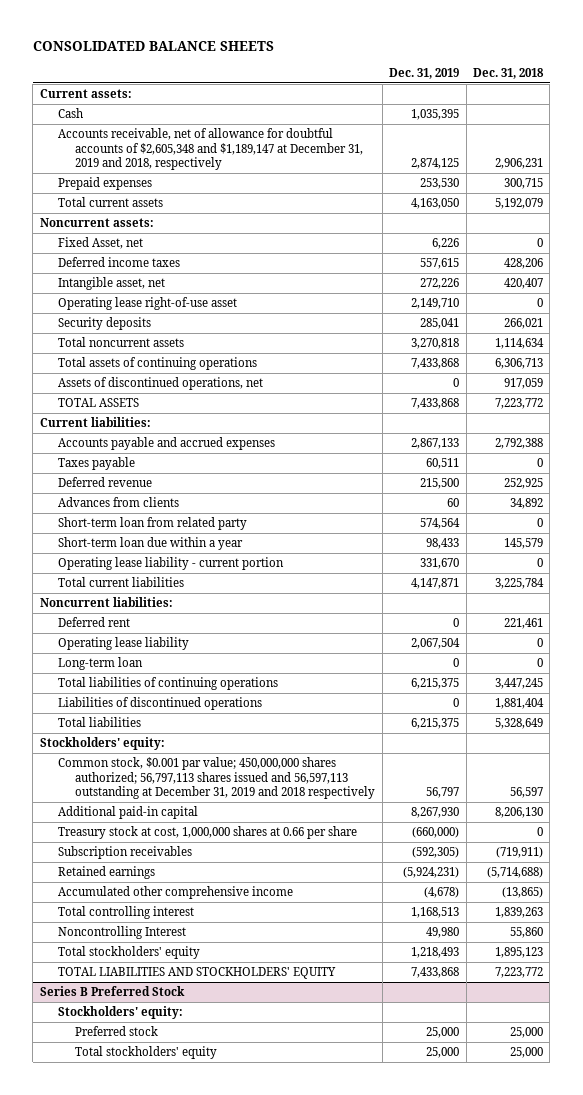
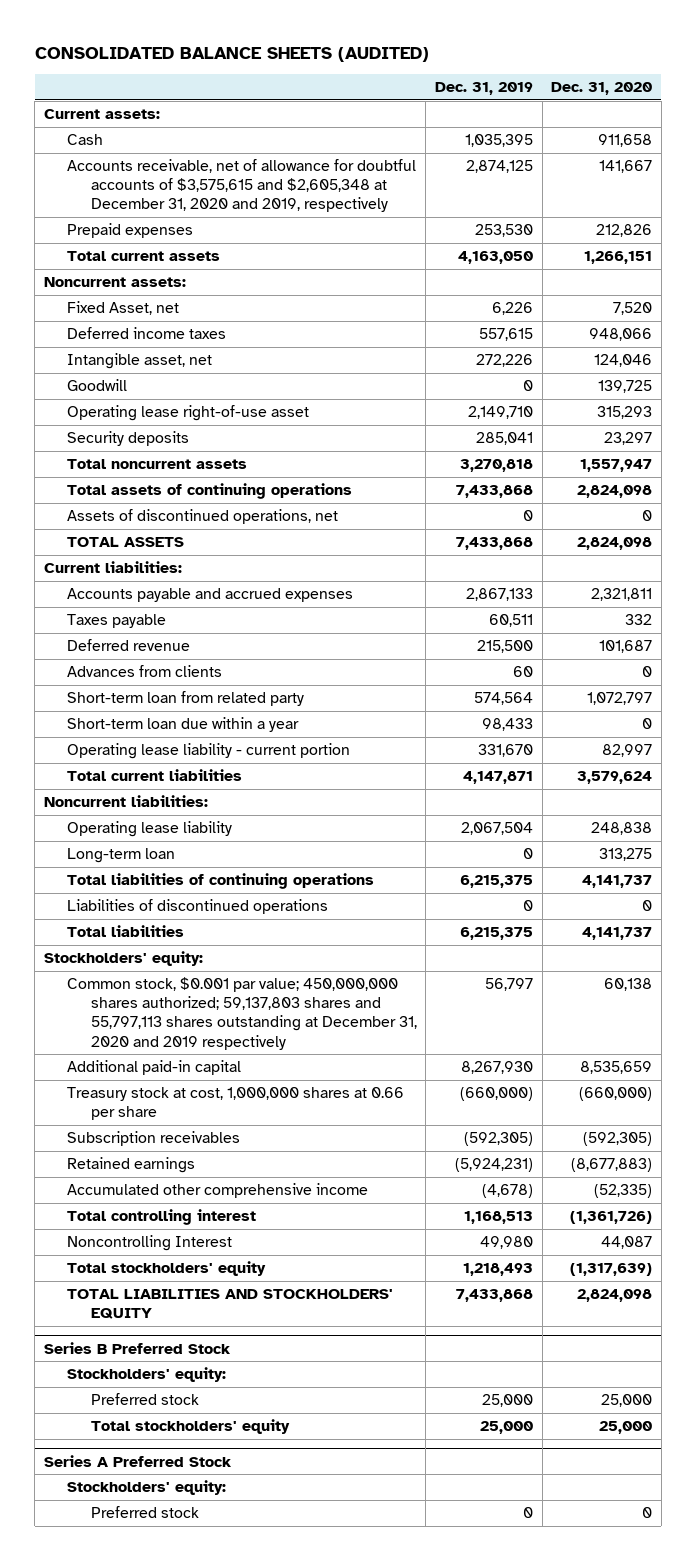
[32,40,274,51] CONSOLIDATED BALANCE SHEETS -> [34,46,429,62] CONSOLIDATED BALANCE SHEETS (AUDITED)
[472,67,544,79] Dec. 31, 2018 -> none
none -> [551,82,653,96] Dec. 31, 2020
[57,128,364,171] Accounts receivable, net of allowance for doubtful accounts of $2,605,348 and $1,189,147 at December 31, 2019 and 2018, respectively -> [67,159,417,213] Accounts receivable, net of allowance for doubtful accounts of $3,575,615 and $2,605,348 at December 31, 2020 and 2019, respectively
none -> [67,379,128,392] Goodwill
[57,617,130,628] Deferred rent -> none
[57,757,376,800] Common stock, $0.001 par value; 450,000,000 shares authorized; 56,797,113 shares issued and 56,597,113 outstanding at December 31, 2019 and 2018 respectively -> [67,977,417,1050] Common stock, $0.001 par value; 450,000,000 shares authorized; 59,137,803 shares and 55,797,113 shares outstanding at December 31, 2020 and 2019 respectively
none -> [44,1454,233,1467] Series A Preferred Stock
none -> [67,1480,227,1496] Stockholders' equity:
none -> [90,1506,199,1519] Preferred stock

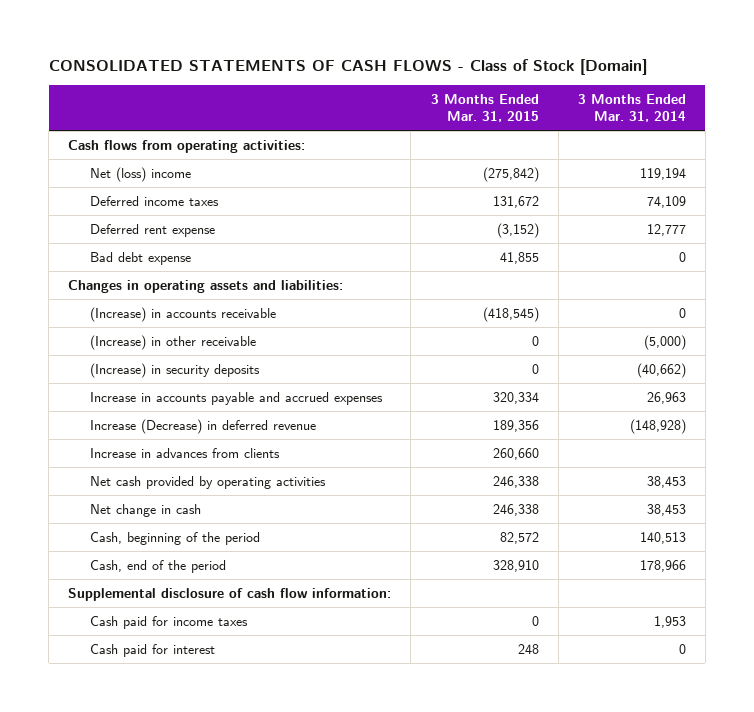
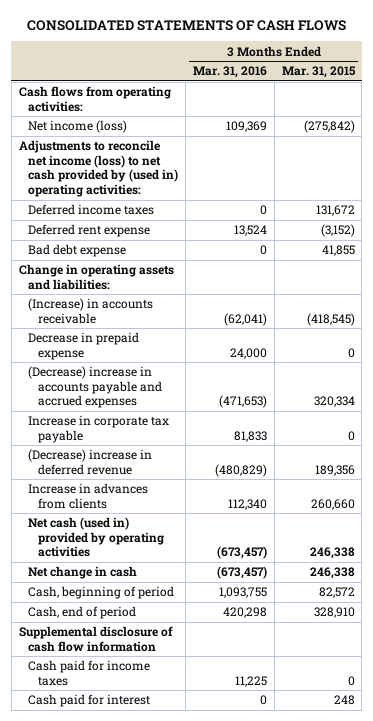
[48,58,647,75] CONSOLIDATED STATEMENTS OF CASH FLOWS - Class of Stock [Domain] -> [26,19,346,31] CONSOLIDATED STATEMENTS OF CASH FLOWS
[577,93,686,123] 3 Months Ended Mar. 31, 2014 -> none
none -> [193,66,268,79] Mar. 31, 2016
[89,166,191,182] Net (loss) income -> [28,120,128,134] Net income (loss)
none -> [18,140,179,197] Adjustments to reconcile net income (loss) to net cash provided by (used in) operating activities:
[68,279,344,293] Changes in operating assets and liabilities: -> [18,264,174,290] Change in operating assets and liabilities:
[89,334,256,350] (Increase) in other receivable -> none
[89,362,260,378] (Increase) in security deposits -> none
none -> [28,332,140,360] Decrease in prepaid expense
[89,391,383,405] Increase in accounts payable and accrued expenses -> [28,366,163,409] (Decrease) increase in accounts payable and accrued expenses
none -> [28,415,170,443] Increase in corporate tax payable
[89,418,316,434] Increase (Decrease) in deferred revenue -> [28,449,153,475] (Decrease) increase in deferred revenue
[89,475,326,489] Net cash provided by operating activities -> [28,517,165,558] Net cash (used in) provided by operating activities
[89,531,260,545] Cash, beginning of the period -> [28,586,175,600] Cash, beginning of period
[89,559,226,573] Cash, end of the period -> [28,606,137,620] Cash, end of period
[68,587,392,601] Supplemental disclosure of cash flow information: -> [18,626,173,652] Supplemental disclosure of cash flow information

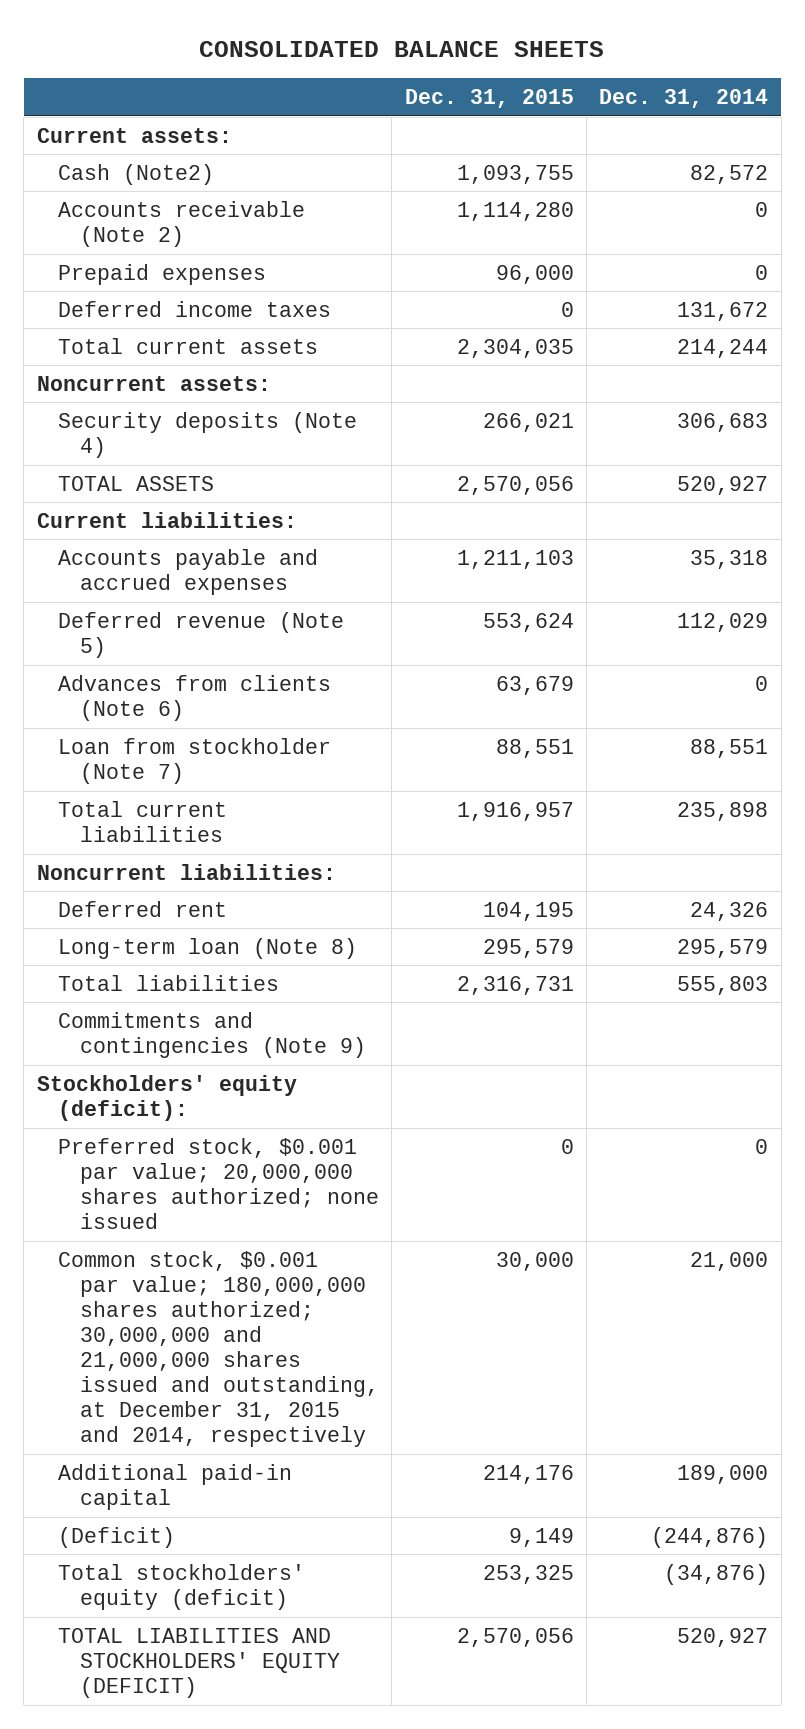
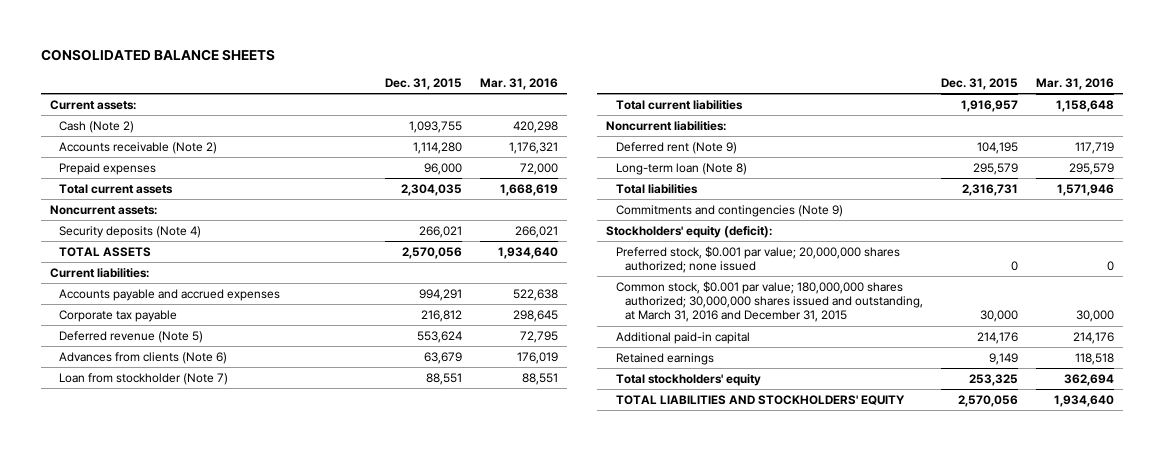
[599,89,769,109] Dec. 31, 2014 -> none
none -> [479,77,558,90] Mar. 31, 2016
[58,163,215,185] Cash (Note2) -> [59,120,135,133] Cash (Note 2)
[58,300,332,317] Deferred income taxes -> none
[456,549,574,569] 1,211,103 -> [418,288,462,301] 994,291
none -> [59,309,178,322] Corporate tax payable
[58,900,228,917] Deferred rent -> [615,141,737,154] Deferred rent (Note 9)
[58,1250,379,1448] Common stock, $0.001 par value; 180,000,000 shares authorized; 30,000,000 and 21,000,000 shares issued and outstanding, at December 31, 2015 and 2014, respectively -> [615,280,923,323] Common stock, $0.001 par value; 180,000,000 shares authorized; 30,000,000 shares issued and outstanding, at March 31, 2016 and December 31, 2015
[58,1526,176,1548] (Deficit) -> [615,352,714,365] Retained earnings
[58,1563,306,1610] Total stockholders' equity (deficit) -> [615,373,761,386] Total stockholders' equity
[58,1627,340,1698] TOTAL LIABILITIES AND STOCKHOLDERS' EQUITY (DEFICIT) -> [615,394,905,405] TOTAL LIABILITIES AND STOCKHOLDERS' EQUITY

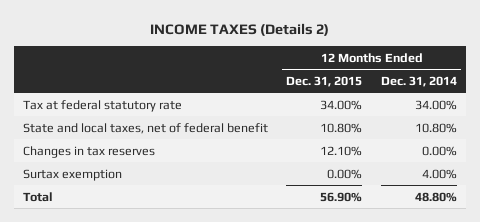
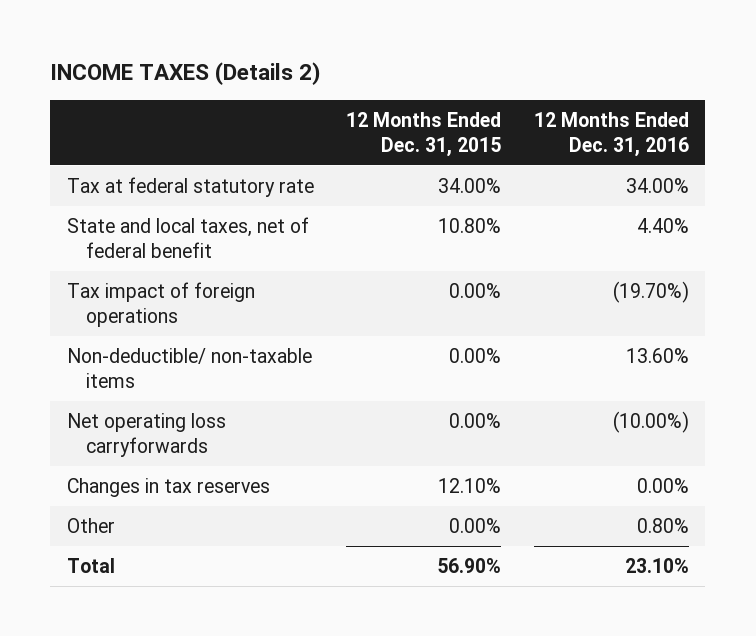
[380,75,457,87] Dec. 31, 2014 -> none
none -> [534,111,690,157] 12 Months Ended Dec. 31, 2016
none -> [66,281,255,327] Tax impact of foreign operations
none -> [66,347,312,388] Non-deductible/ non-taxable items
none -> [66,412,226,457] Net operating loss carryforwards
[23,168,123,181] Surtax exemption -> [66,517,115,533] Other

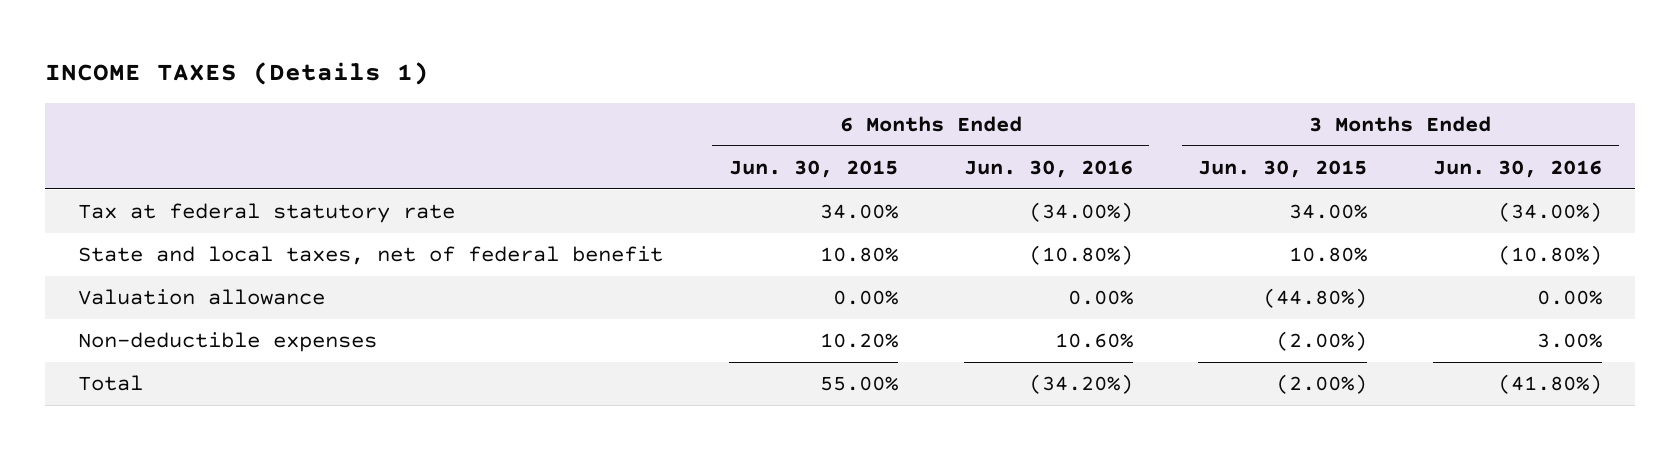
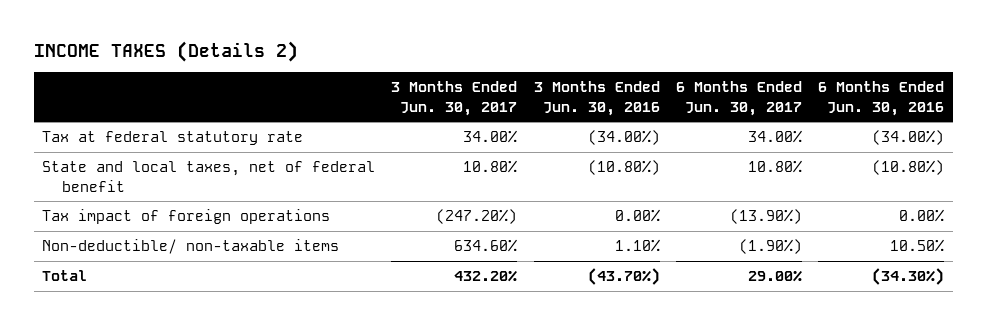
[45,62,430,86] INCOME TAXES (Details 1) -> [33,41,298,63] INCOME TAXES (Details 2)
[728,160,898,179] Jun. 30, 2015 -> none
[1198,160,1368,179] Jun. 30, 2015 -> none
none -> [391,81,518,116] 3 Months Ended Jun. 30, 2017
none -> [675,81,802,116] 6 Months Ended Jun. 30, 2017
[78,289,326,306] Valuation allowance -> none
none -> [41,209,330,225] Tax impact of foreign operations
[78,332,378,353] Non-deductible expenses -> [41,239,339,255] Non-deductible/ non-taxable items
[1054,333,1133,349] 10.60% -> [890,239,945,253] 10.50%
[1537,333,1603,349] 3.00% -> [614,239,660,253] 1.10%
[1028,374,1133,395] (34.20%) -> [872,268,945,286] (34.30%)
[1498,374,1603,395] (41.80%) -> [587,268,660,286] (43.70%)

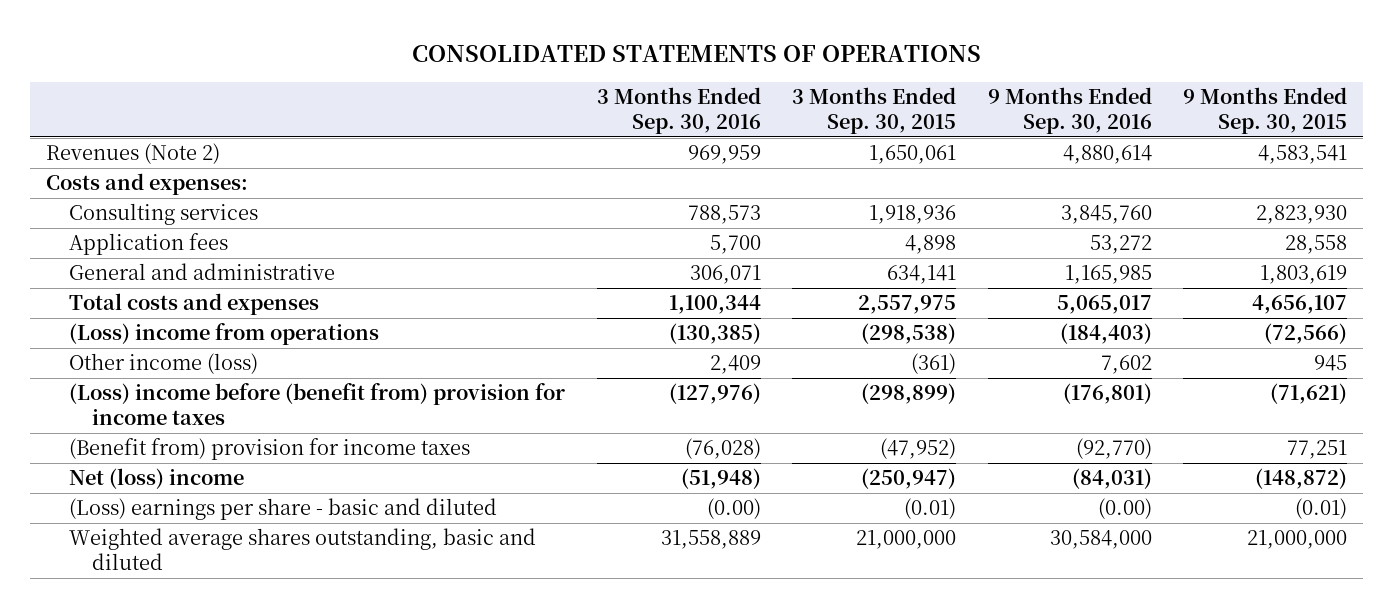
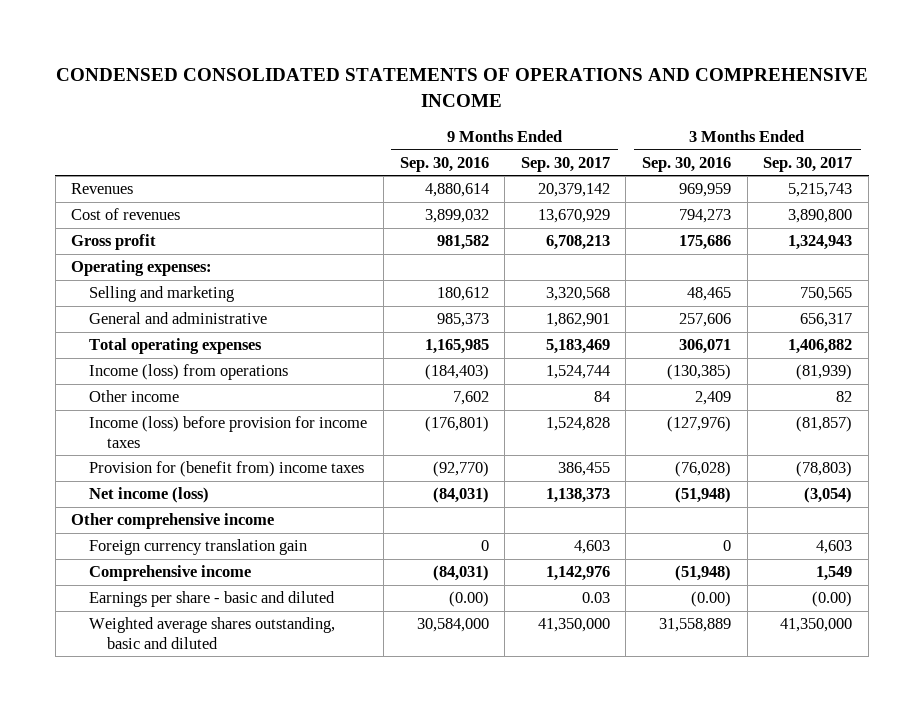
[411,44,981,62] CONSOLIDATED STATEMENTS OF OPERATIONS -> [55,67,868,107] CONDENSED CONSOLIDATED STATEMENTS OF OPERATIONS AND COMPREHENSIVE INCOME
[792,87,957,135] 3 Months Ended Sep. 30, 2015 -> none
[1183,87,1348,135] 9 Months Ended Sep. 30, 2015 -> none
none -> [520,156,610,172] Sep. 30, 2017
none -> [763,156,853,172] Sep. 30, 2017
[46,173,249,196] Costs and expenses: -> none
[69,203,259,226] Consulting services -> none
[69,233,229,256] Application fees -> none
[69,293,320,316] Total costs and expenses -> none
[46,143,221,165] Revenues (Note 2) -> [71,183,134,195] Revenues
none -> [71,208,181,221] Cost of revenues
none -> [71,234,157,251] Gross profit
none -> [71,260,213,277] Operating expenses:
none -> [89,286,235,303] Selling and marketing
[689,265,761,285] 306,071 -> [679,313,732,328] 257,606
[1064,265,1152,285] 1,165,985 -> [436,313,489,328] 985,373
none -> [89,338,263,355] Total operating expenses
[69,323,380,346] (Loss) income from operations -> [89,364,289,381] Income (loss) from operations
[69,353,259,375] Other income (loss) -> [89,390,180,403] Other income
[69,383,566,426] (Loss) income before (benefit from) provision for income taxes -> [89,416,368,448] Income (loss) before provision for income taxes
[69,438,471,461] (Benefit from) provision for income taxes -> [89,461,365,478] Provision for (benefit from) income taxes
[69,468,245,490] Net (loss) income -> [89,487,210,504] Net income (loss)
none -> [71,513,275,530] Other comprehensive income
none -> [89,539,308,556] Foreign currency translation gain
none -> [89,565,252,582] Comprehensive income
[69,498,498,521] (Loss) earnings per share - basic and diluted -> [89,591,336,608] Earnings per share - basic and diluted

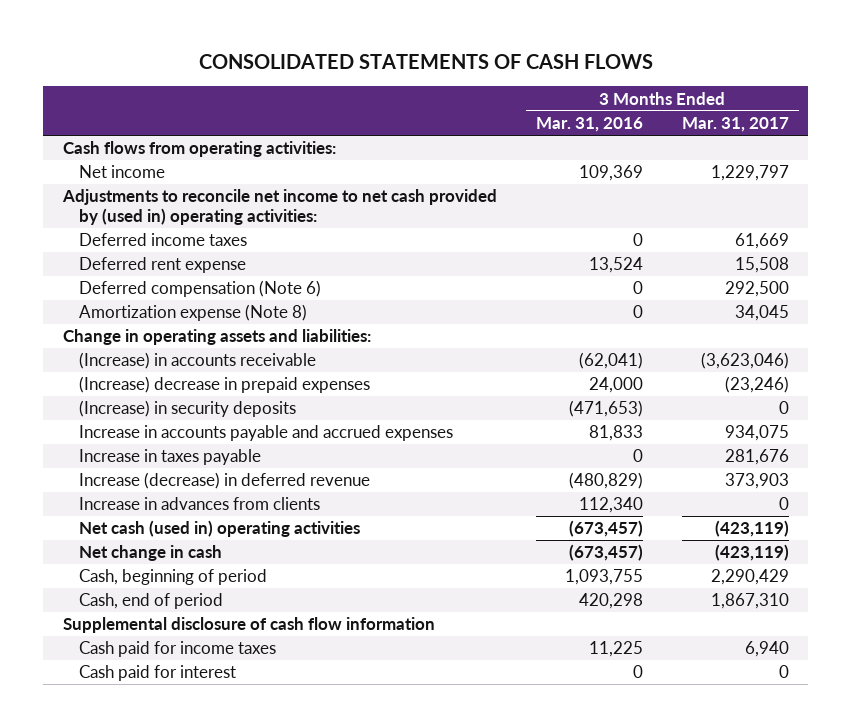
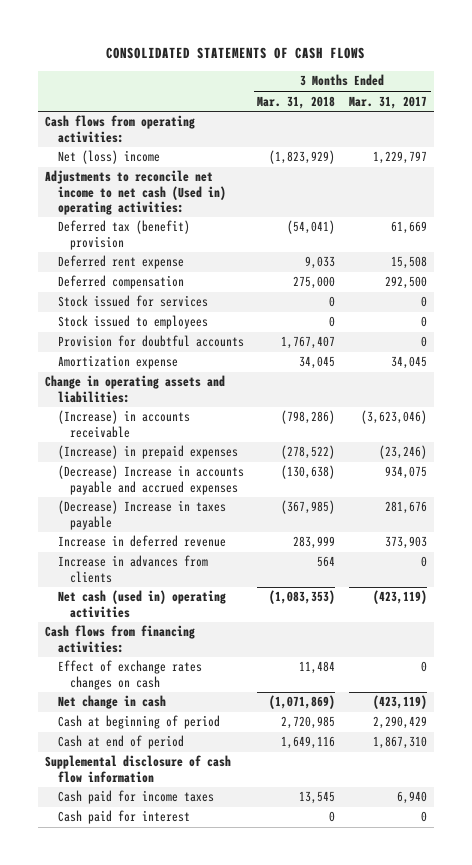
[535,116,643,132] Mar. 31, 2016 -> none
none -> [257,95,336,109] Mar. 31, 2018
[79,165,166,179] Net income -> [57,150,160,165] Net (loss) income
[61,189,497,226] Adjustments to reconcile net income to net cash provided by (used in) operating activities: -> [45,170,226,215] Adjustments to reconcile net income to net cash (Used in) operating activities:
[79,233,248,247] Deferred income taxes -> [57,220,190,250] Deferred tax (benefit) provision
[79,280,322,298] Deferred compensation (Note 6) -> [57,275,184,290] Deferred compensation
none -> [57,295,208,308] Stock issued for services
none -> [57,315,208,330] Stock issued to employees
none -> [57,335,244,348] Provision for doubtful accounts
[79,304,308,322] Amortization expense (Note 8) -> [57,355,178,370] Amortization expense
[79,400,297,418] (Increase) in security deposits -> none
[79,376,371,394] (Increase) decrease in prepaid expenses -> [57,445,238,460] (Increase) in prepaid expenses
[79,425,454,442] Increase in accounts payable and accrued expenses -> [57,465,244,495] (Decrease) Increase in accounts payable and accrued expenses
[79,449,262,466] Increase in taxes payable -> [57,500,226,530] (Decrease) Increase in taxes payable
[79,472,371,490] Increase (decrease) in deferred revenue -> [57,535,226,548] Increase in deferred revenue
none -> [45,625,196,653] Cash flows from financing activities:
none -> [57,660,202,690] Effect of exchange rates changes on cash
[79,569,268,586] Cash, beginning of period -> [57,715,220,730] Cash at beginning of period
[79,593,224,610] Cash, end of period -> [57,735,184,750] Cash at end of period

